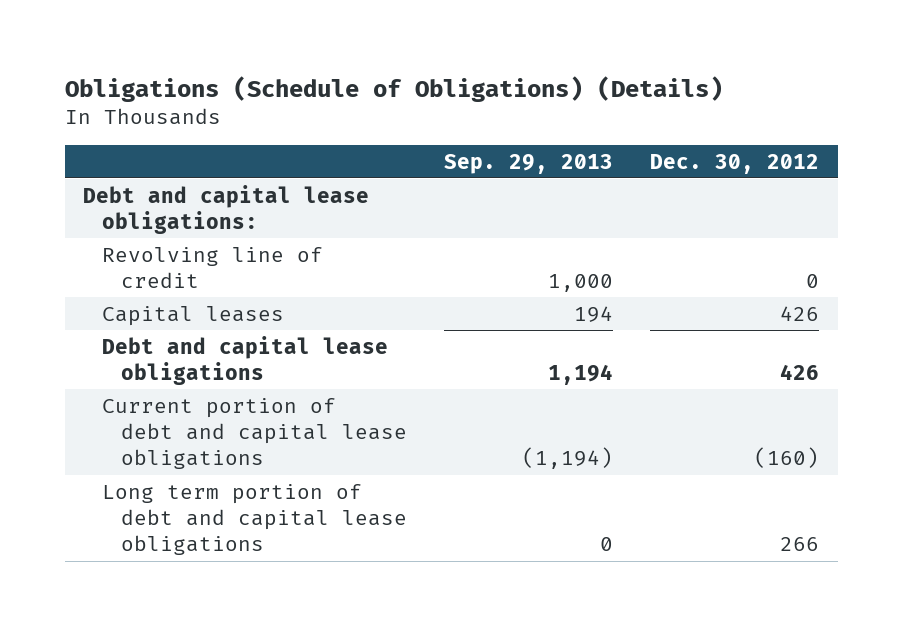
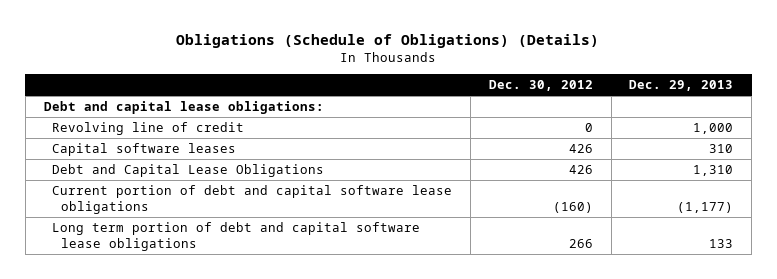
[444,153,614,174] Sep. 29, 2013 -> none
none -> [629,80,734,92] Dec. 29, 2013
[101,305,284,326] Capital leases -> [52,142,237,156] Capital software leases
[101,335,388,385] Debt and capital lease obligations -> [52,163,325,177] Debt and Capital Lease Obligations
[101,397,407,470] Current portion of debt and capital lease obligations -> [52,184,453,214] Current portion of debt and capital software lease obligations
[101,483,407,556] Long term portion of debt and capital lease obligations -> [52,221,421,251] Long term portion of debt and capital software lease obligations

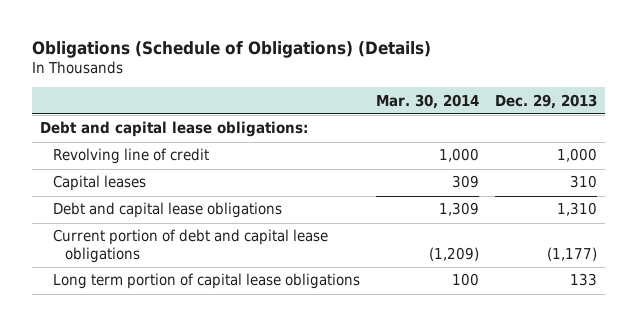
[488,80,593,92] Dec. 30, 2012 -> none
none -> [375,93,479,109] Mar. 30, 2014
[52,142,237,156] Capital software leases -> [52,175,146,192] Capital leases
[52,163,325,177] Debt and Capital Lease Obligations -> [52,202,282,219] Debt and capital lease obligations
[52,184,453,214] Current portion of debt and capital software lease obligations -> [52,229,328,263] Current portion of debt and capital lease obligations
[52,221,421,251] Long term portion of debt and capital software lease obligations -> [52,273,360,290] Long term portion of capital lease obligations

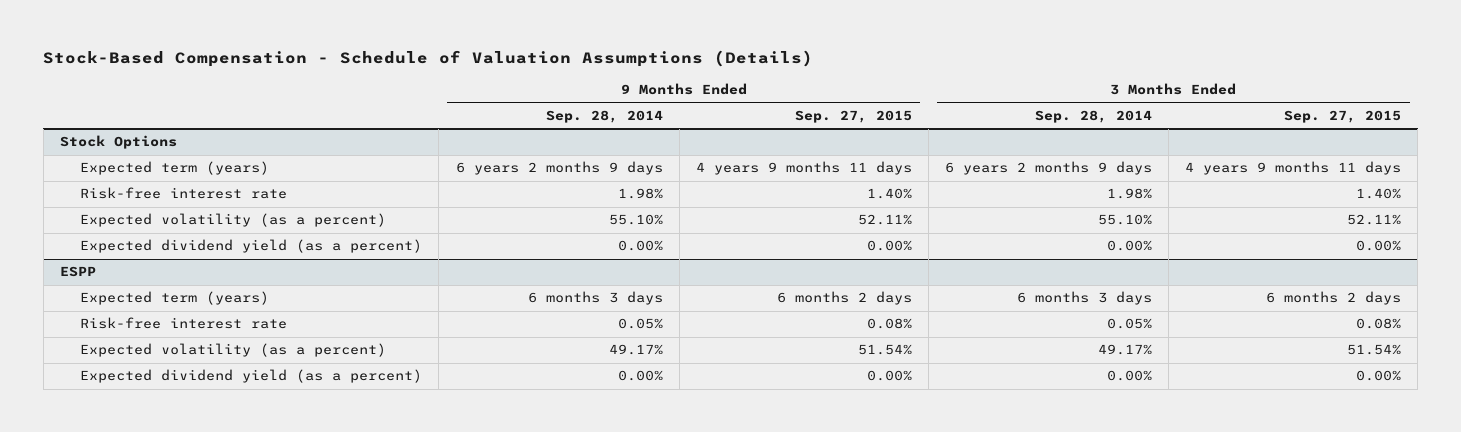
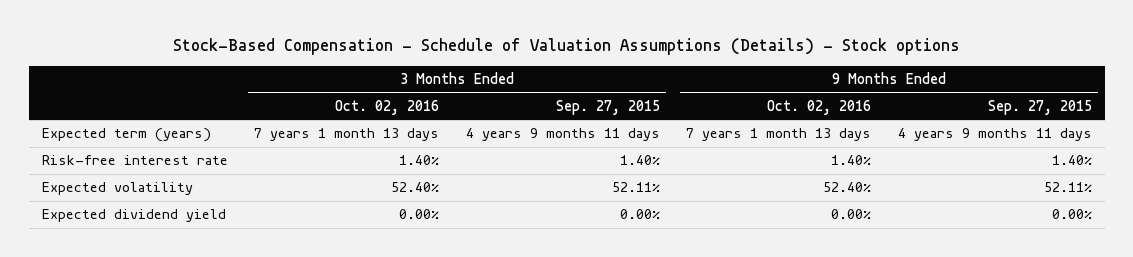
[43,50,814,68] Stock-Based Compensation - Schedule of Valuation Assumptions (Details) -> [172,38,960,56] Stock-Based Compensation - Schedule of Valuation Assumptions (Details) - Stock options
[545,109,663,123] Sep. 28, 2014 -> none
[1035,109,1153,123] Sep. 28, 2014 -> none
none -> [335,99,440,115] Oct. 02, 2016
none -> [767,99,872,115] Oct. 02, 2016
[59,135,177,150] Stock Options -> none
[59,266,96,278] ESPP -> none
[80,291,270,306] Expected term (years) -> none
[80,317,288,330] Risk-free interest rate -> none
[80,343,387,358] Expected volatility (as a percent) -> none
[80,369,423,384] Expected dividend yield (as a percent) -> none
[80,213,387,228] Expected volatility (as a percent) -> [41,182,193,196] Expected volatility
[80,239,423,254] Expected dividend yield (as a percent) -> [41,209,226,223] Expected dividend yield

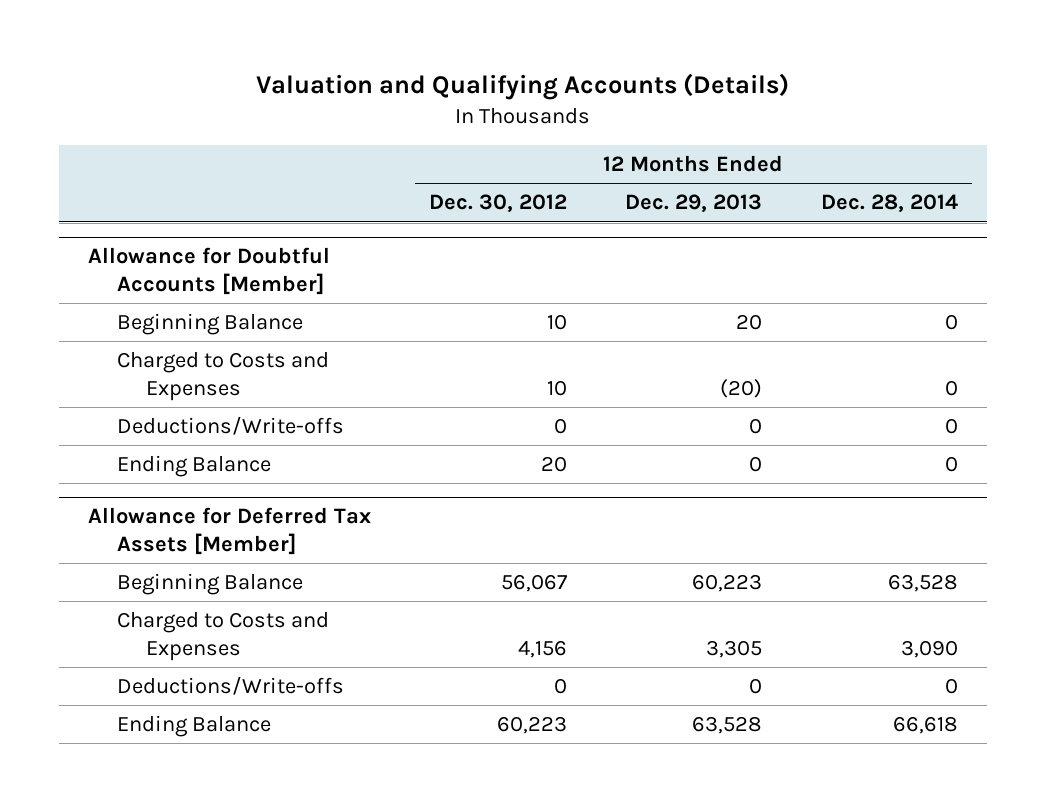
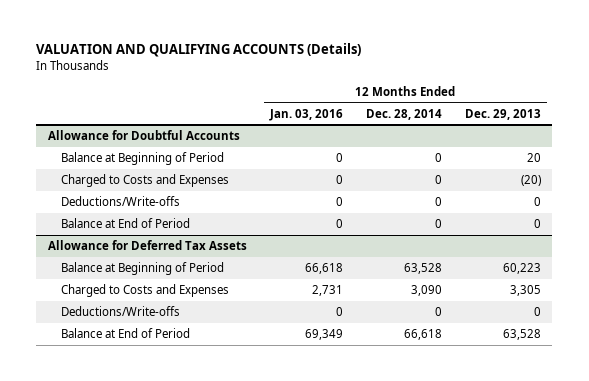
[255,72,789,100] Valuation and Qualifying Accounts (Details) -> [36,43,362,58] VALUATION AND QUALIFYING ACCOUNTS (Details)
[429,194,568,213] Dec. 30, 2012 -> none
none -> [268,108,343,121] Jan. 03, 2016
[87,247,330,296] Allowance for Doubtful Accounts [Member] -> [47,129,240,140] Allowance for Doubtful Accounts
[116,313,303,336] Beginning Balance -> [60,151,224,165] Balance at Beginning of Period
[116,455,271,478] Ending Balance -> [60,217,190,228] Balance at End of Period
[87,507,371,556] Allowance for Deferred Tax Assets [Member] -> [47,239,247,250] Allowance for Deferred Tax Assets
[116,573,303,596] Beginning Balance -> [60,261,224,275] Balance at Beginning of Period
[116,715,271,738] Ending Balance -> [60,327,190,338] Balance at End of Period

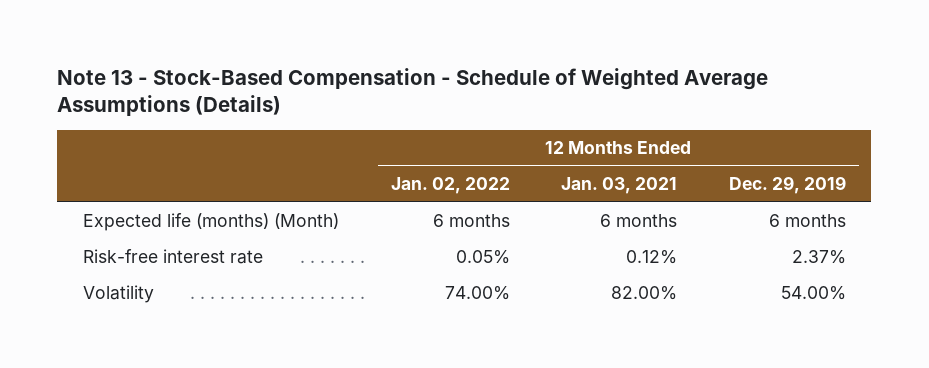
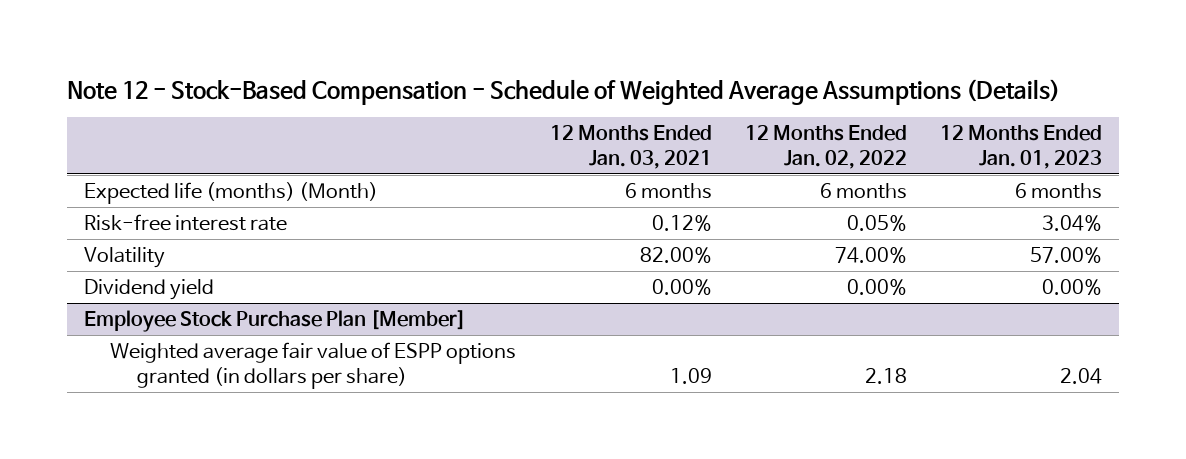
[57,67,769,117] Note 13 - Stock-Based Compensation - Schedule of Weighted Average Assumptions (Details) -> [67,78,1061,105] Note 12 - Stock-Based Compensation - Schedule of Weighted Average Assumptions (Details)
[728,176,846,195] Dec. 29, 2019 -> none
none -> [940,124,1103,170] 12 Months Ended Jan. 01, 2023
none -> [84,278,215,300] Dividend yield
none -> [84,309,467,332] Employee Stock Purchase Plan [Member]
none -> [110,341,517,390] Weighted average fair value of ESPP options granted (in dollars per share)

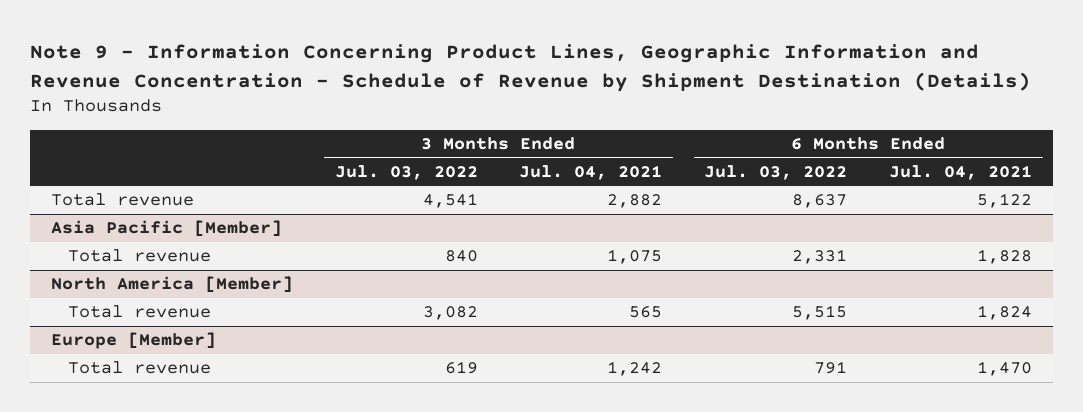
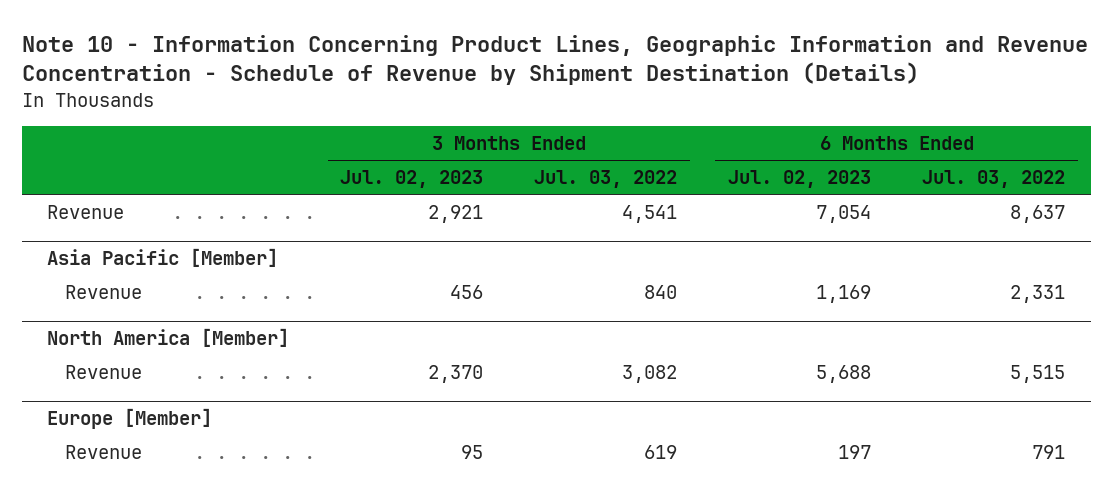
[29,44,1031,92] Note 9 - Information Concerning Product Lines, Geographic Information and Revenue Concentration - Schedule of Revenue by Shipment Destination (Details) -> [21,34,1088,86] Note 10 - Information Concerning Product Lines, Geographic Information and Revenue Concentration - Schedule of Revenue by Shipment Destination (Details)
[519,164,663,180] Jul. 04, 2021 -> none
[889,164,1033,180] Jul. 04, 2021 -> none
none -> [340,170,484,189] Jul. 02, 2023
none -> [728,170,872,189] Jul. 02, 2023
[50,193,194,207] Total revenue -> [47,204,125,219] Revenue
[67,249,211,263] Total revenue -> [65,284,143,299] Revenue
[67,305,211,319] Total revenue -> [65,364,143,379] Revenue
[67,361,211,375] Total revenue -> [65,444,143,459] Revenue

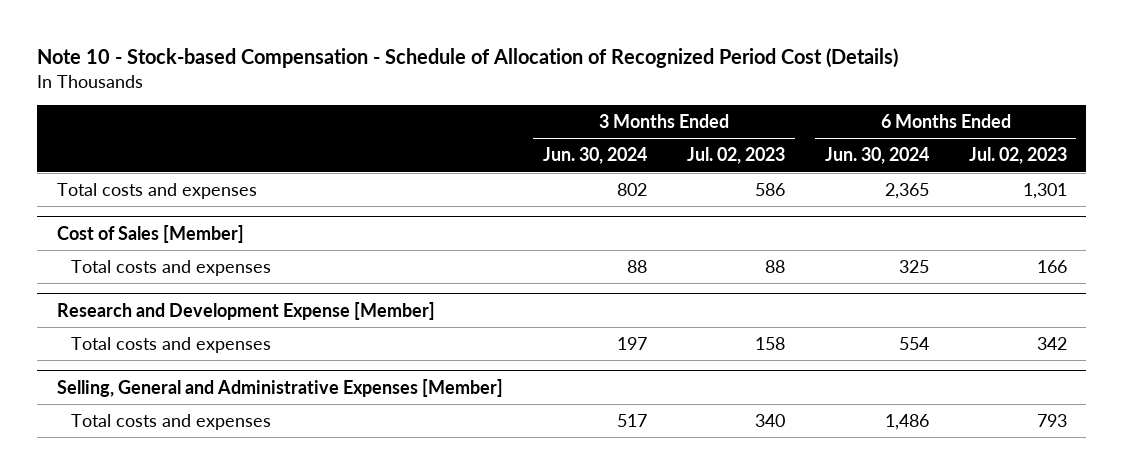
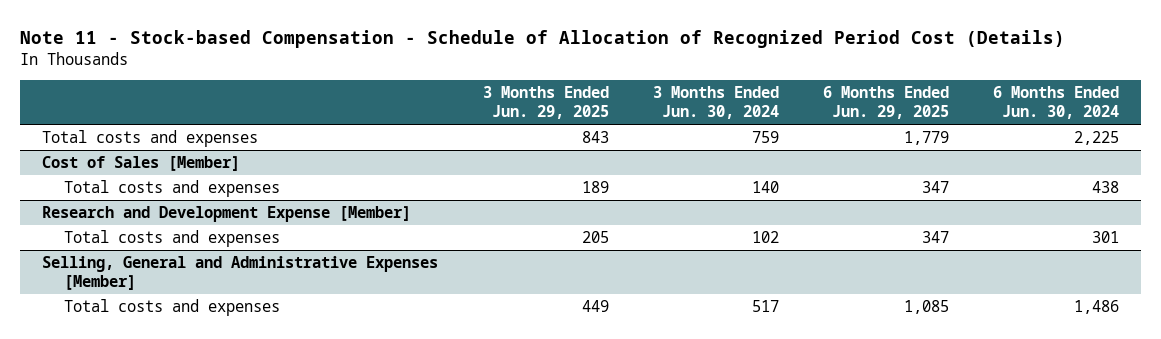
[37,48,899,69] Note 10 - Stock-based Compensation - Schedule of Allocation of Recognized Period Cost (Details) -> [20,30,1066,49] Note 11 - Stock-based Compensation - Schedule of Allocation of Recognized Period Cost (Details)
[686,147,785,165] Jul. 02, 2023 -> none
[968,147,1067,165] Jul. 02, 2023 -> none
none -> [482,86,609,120] 3 Months Ended Jun. 29, 2025
none -> [822,86,949,120] 6 Months Ended Jun. 29, 2025
[617,182,648,196] 802 -> [751,131,779,144] 759
[884,182,929,199] 2,365 -> [1073,131,1119,146] 2,225
[627,259,648,273] 88 -> [751,181,779,194] 140
[898,259,929,273] 325 -> [1091,181,1119,194] 438
[617,336,648,350] 197 -> [751,231,779,244] 102
[898,336,929,350] 554 -> [1091,231,1119,244] 301

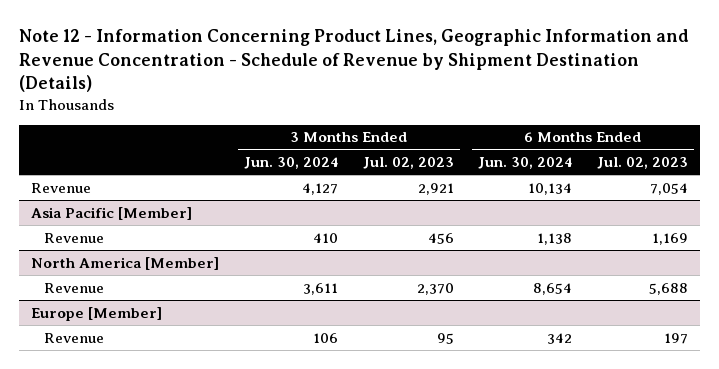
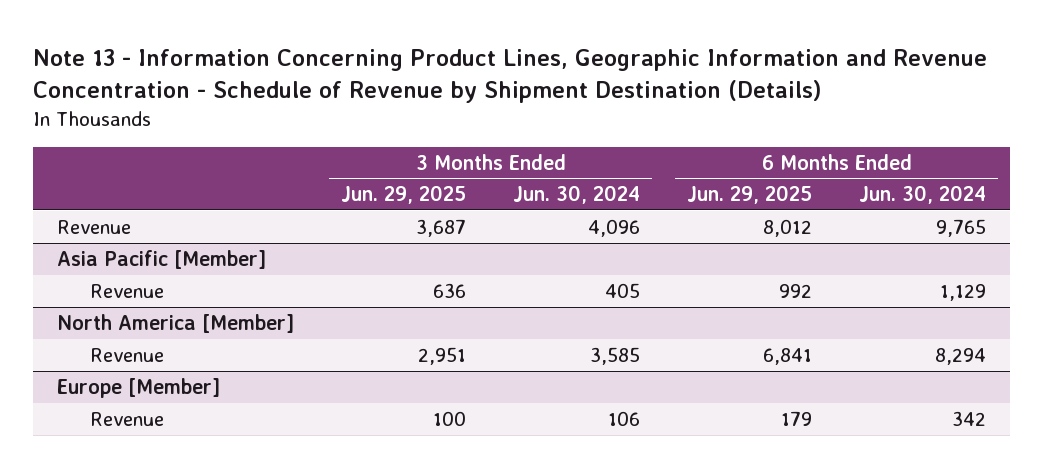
[19,29,690,93] Note 12 - Information Concerning Product Lines, Geographic Information and Revenue Concentration - Schedule of Revenue by Shipment Destination (Details) -> [33,48,988,103] Note 13 - Information Concerning Product Lines, Geographic Information and Revenue Concentration - Schedule of Revenue by Shipment Destination (Details)
[362,157,454,170] Jul. 02, 2023 -> none
[597,157,689,170] Jul. 02, 2023 -> none
none -> [341,185,467,205] Jun. 29, 2025
none -> [687,185,813,205] Jun. 29, 2025
[302,182,339,195] 4,127 -> [588,218,641,237] 4,096
[528,182,573,195] 10,134 -> [936,218,987,237] 9,765
[313,232,339,243] 410 -> [605,282,641,298] 405
[537,232,573,245] 1,138 -> [940,283,987,301] 1,129
[303,282,339,295] 3,611 -> [590,346,641,365] 3,585
[533,282,573,295] 8,654 -> [935,347,987,365] 8,294

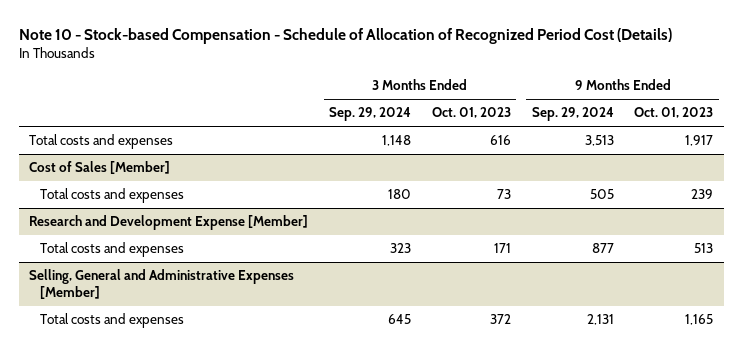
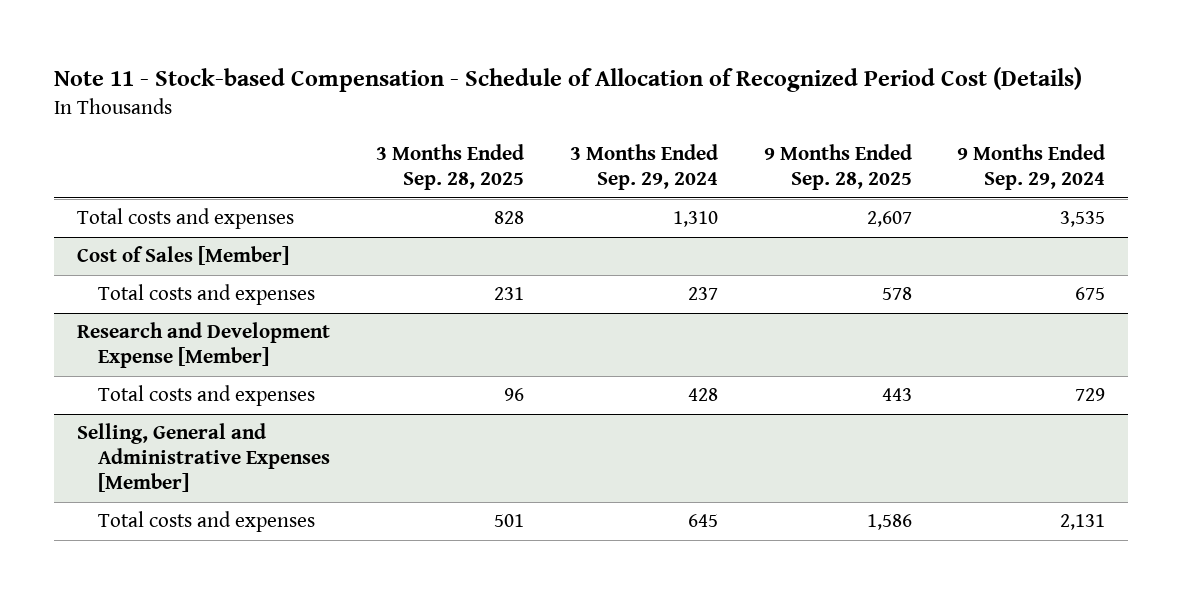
[18,27,672,44] Note 10 - Stock-based Compensation - Schedule of Allocation of Recognized Period Cost (Details) -> [54,67,1083,93] Note 11 - Stock-based Compensation - Schedule of Allocation of Recognized Period Cost (Details)
[431,107,511,119] Oct. 01, 2023 -> none
[634,107,714,119] Oct. 01, 2023 -> none
none -> [375,144,524,191] 3 Months Ended Sep. 28, 2025
none -> [763,144,912,191] 9 Months Ended Sep. 28, 2025
[381,135,411,147] 1,148 -> [672,211,718,228] 1,310
[584,135,614,147] 3,513 -> [1060,211,1106,228] 3,535
[387,189,411,200] 180 -> [687,287,718,301] 237
[589,189,614,200] 505 -> [1075,287,1106,301] 675
[389,243,411,254] 323 -> [687,388,718,402] 428
[591,243,614,254] 877 -> [1075,388,1106,402] 729

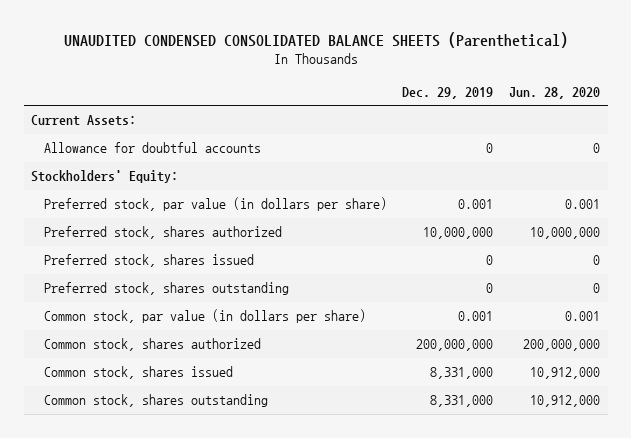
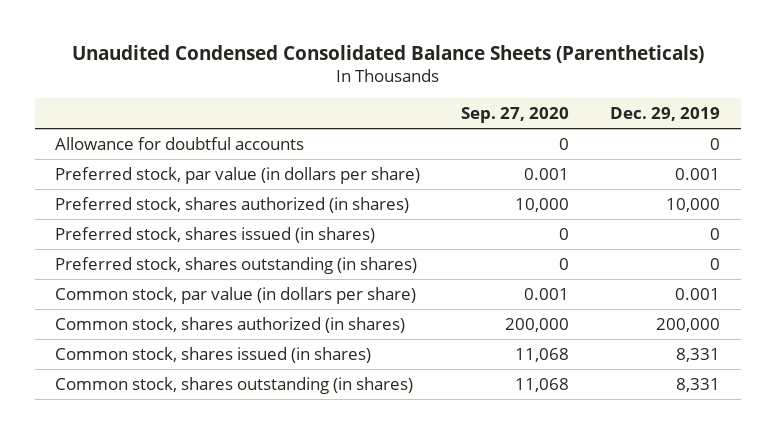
[63,31,568,48] UNAUDITED CONDENSED CONSOLIDATED BALANCE SHEETS (Parenthetical) -> [71,44,704,63] Unaudited Condensed Consolidated Balance Sheets (Parentheticals)
[508,86,600,99] Jun. 28, 2020 -> none
none -> [461,106,570,123] Sep. 27, 2020
[31,115,137,127] Current Assets: -> none
[31,170,179,184] Stockholders' Equity: -> none
[43,226,282,240] Preferred stock, shares authorized -> [55,196,410,213] Preferred stock, shares authorized (in shares)
[423,227,494,240] 10,000,000 -> [666,197,721,212] 10,000
[43,254,254,268] Preferred stock, shares issued -> [55,226,376,243] Preferred stock, shares issued (in shares)
[43,282,289,296] Preferred stock, shares outstanding -> [55,256,418,274] Preferred stock, shares outstanding (in shares)
[43,338,261,352] Common stock, shares authorized -> [55,316,406,333] Common stock, shares authorized (in shares)
[416,339,494,352] 200,000,000 -> [656,317,721,332] 200,000
[43,366,233,380] Common stock, shares issued -> [55,346,372,363] Common stock, shares issued (in shares)
[430,367,494,380] 8,331,000 -> [676,347,721,362] 8,331
[43,394,268,408] Common stock, shares outstanding -> [55,376,414,394] Common stock, shares outstanding (in shares)
[430,395,494,408] 8,331,000 -> [676,377,721,392] 8,331

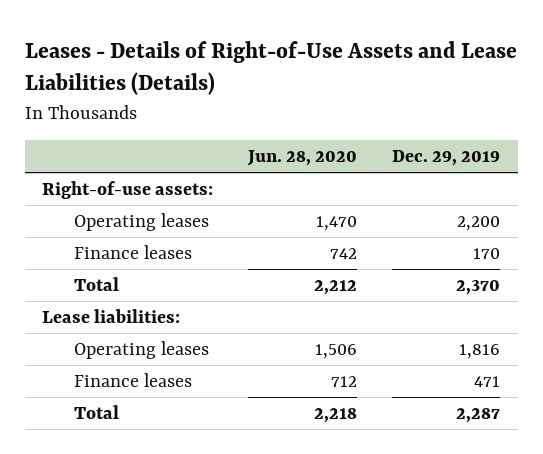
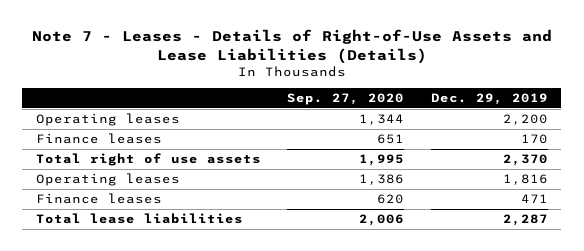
[24,40,517,96] Leases - Details of Right-of-Use Assets and Lease Liabilities (Details) -> [31,29,552,64] Note 7 - Leases - Details of Right-of-Use Assets and Lease Liabilities (Details)
[247,150,358,167] Jun. 28, 2020 -> none
none -> [287,93,405,106] Sep. 27, 2020
[42,181,214,200] Right-of-use assets: -> none
[42,309,181,324] Lease liabilities: -> none
[74,277,120,292] Total -> [35,152,261,166] Total right of use assets
[74,405,120,420] Total -> [35,212,243,224] Total lease liabilities

